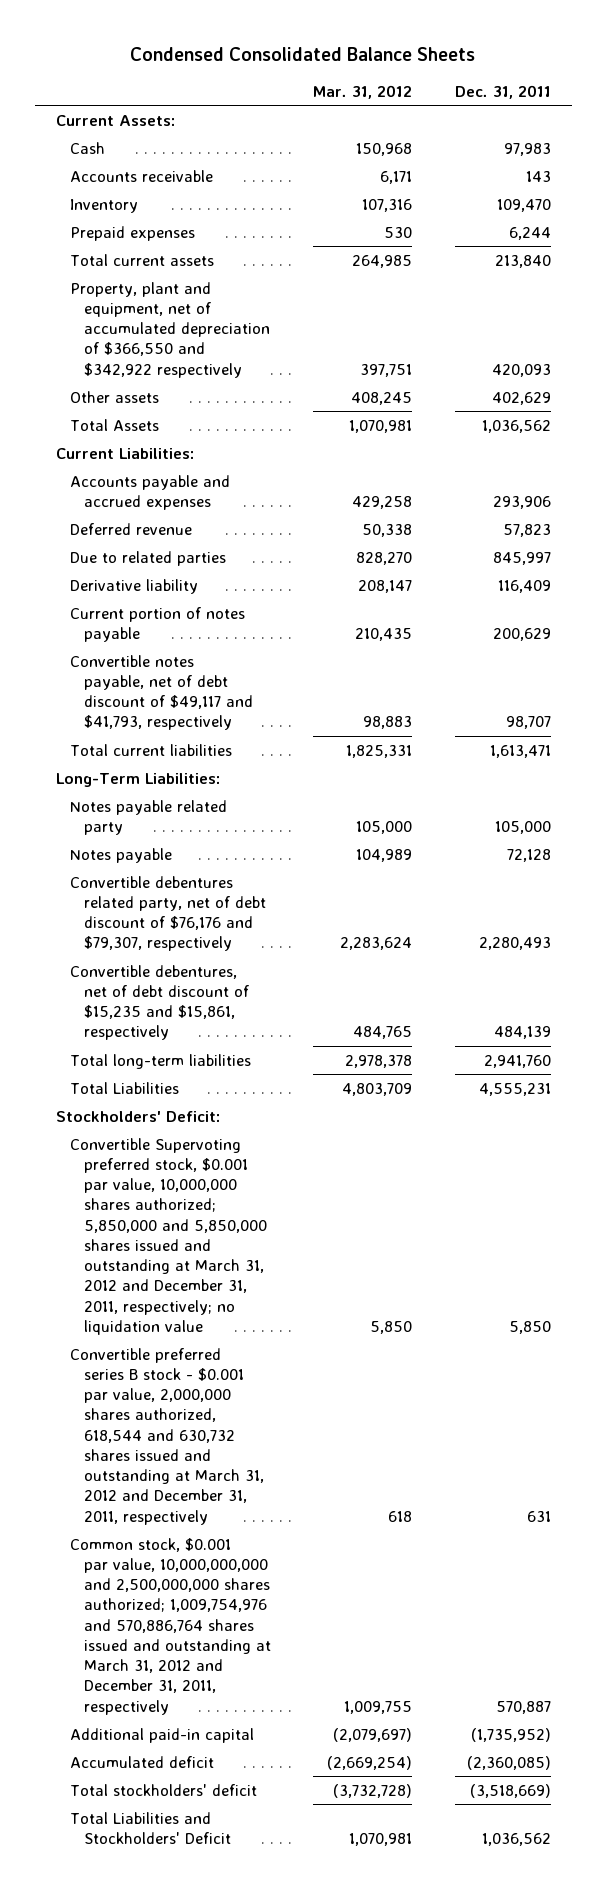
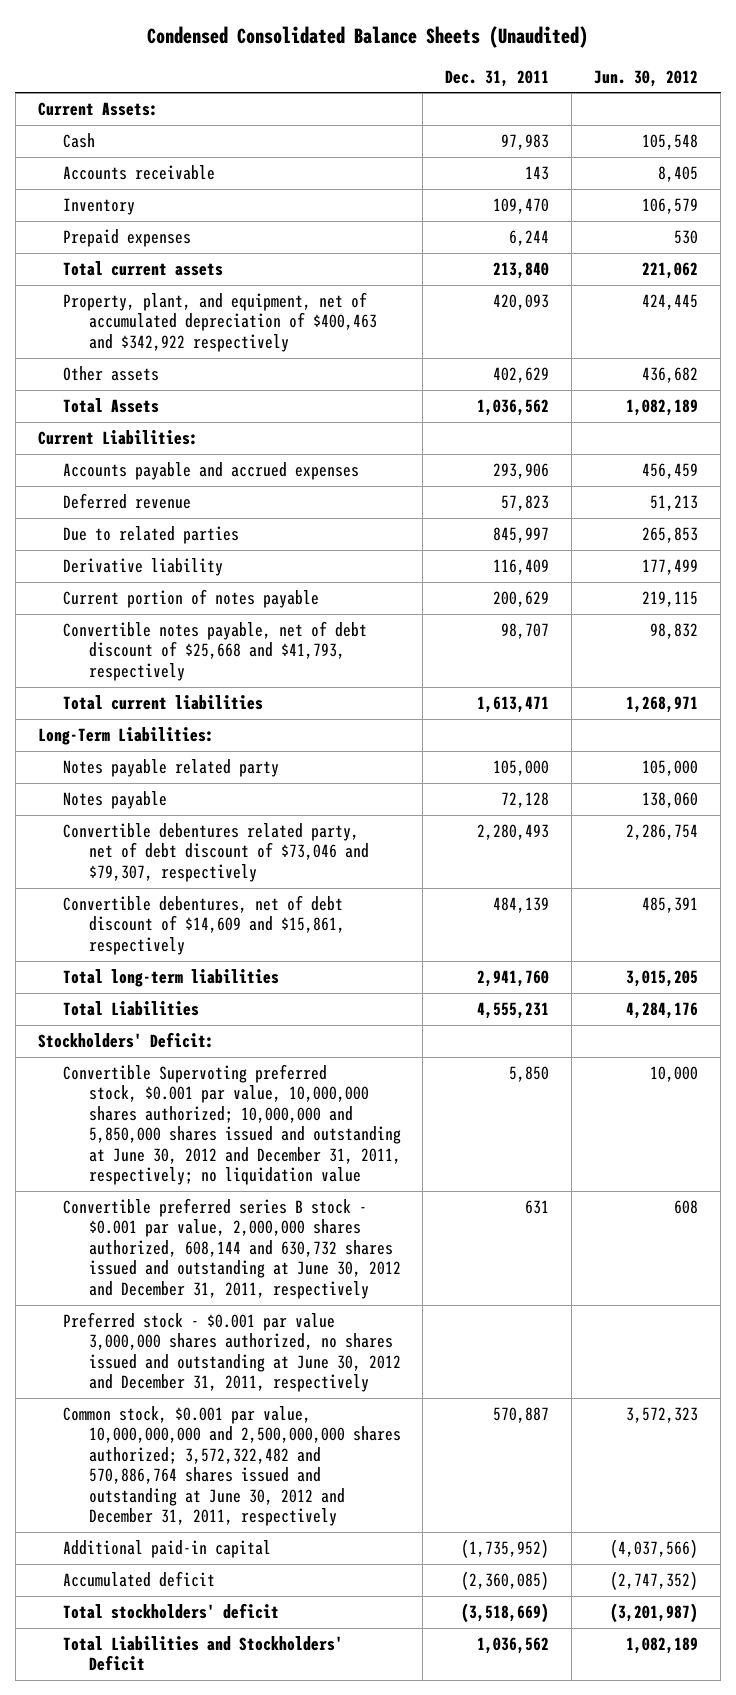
[130,46,476,61] Condensed Consolidated Balance Sheets -> [146,25,588,48] Condensed Consolidated Balance Sheets (Unaudited)
[313,84,413,99] Mar. 31, 2012 -> none
none -> [594,69,699,87] Jun. 30, 2012
[69,281,271,378] Property, plant and equipment, net of accumulated depreciation of $366,550 and $342,922 respectively -> [63,292,377,352] Property, plant, and equipment, net of accumulated depreciation of $400,463 and $342,922 respectively
[69,654,254,731] Convertible notes payable, net of debt discount of $49,117 and $41,793, respectively -> [63,621,368,681] Convertible notes payable, net of debt discount of $25,668 and $41,793, respectively
[69,875,267,952] Convertible debentures related party, net of debt discount of $76,176 and $79,307, respectively -> [63,823,369,882] Convertible debentures related party, net of debt discount of $73,046 and $79,307, respectively
[69,964,250,1041] Convertible debentures, net of debt discount of $15,235 and $15,861, respectively -> [63,895,345,955] Convertible debentures, net of debt discount of $14,609 and $15,861, respectively
[69,1137,268,1335] Convertible Supervoting preferred stock, $0.001 par value, 10,000,000 shares authorized; 5,850,000 and 5,850,000 shares issued and outstanding at March 31, 2012 and December 31, 2011, respectively; no liquidation value -> [63,1064,401,1186] Convertible Supervoting preferred stock, $0.001 par value, 10,000,000 shares authorized; 10,000,000 and 5,850,000 shares issued and outstanding at June 30, 2012 and December 31, 2011, respectively; no liquidation value
[69,1347,265,1525] Convertible preferred series B stock - $0.001 par value, 2,000,000 shares authorized, 618,544 and 630,732 shares issued and outstanding at March 31, 2012 and December 31, 2011, respectively -> [63,1198,401,1299] Convertible preferred series B stock - $0.001 par value, 2,000,000 shares authorized, 608,144 and 630,732 shares issued and outstanding at June 30, 2012 and December 31, 2011, respectively
none -> [63,1312,401,1393] Preferred stock - $0.001 par value 3,000,000 shares authorized, no shares issued and outstanding at June 30, 2012 and December 31, 2011, respectively
[69,1537,272,1715] Common stock, $0.001 par value, 10,000,000,000 and 2,500,000,000 shares authorized; 1,009,754,976 and 570,886,764 shares issued and outstanding at March 31, 2012 and December 31, 2011, respectively -> [63,1406,401,1527] Common stock, $0.001 par value, 10,000,000,000 and 2,500,000,000 shares authorized; 3,572,322,482 and 570,886,764 shares issued and outstanding at June 30, 2012 and December 31, 2011, respectively

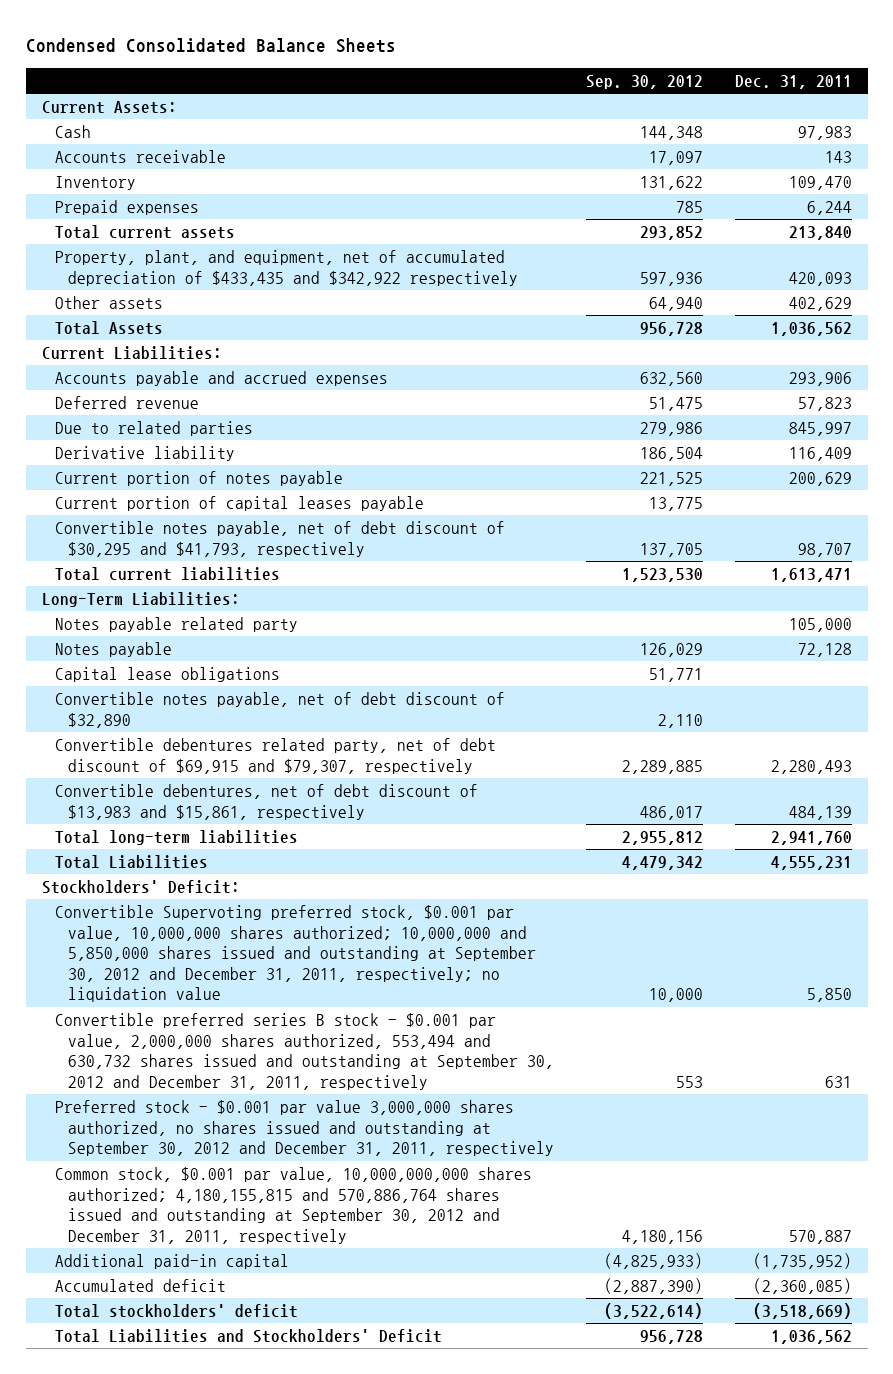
[146,25,588,48] Condensed Consolidated Balance Sheets (Unaudited) -> [25,38,396,54] Condensed Consolidated Balance Sheets
[594,69,699,87] Jun. 30, 2012 -> none
none -> [585,74,703,89] Sep. 30, 2012
[63,292,377,352] Property, plant, and equipment, net of accumulated depreciation of $400,463 and $342,922 respectively -> [54,250,519,286] Property, plant, and equipment, net of accumulated depreciation of $433,435 and $342,922 respectively
none -> [54,496,424,512] Current portion of capital leases payable
[63,621,368,681] Convertible notes payable, net of debt discount of $25,668 and $41,793, respectively -> [54,521,505,557] Convertible notes payable, net of debt discount of $30,295 and $41,793, respectively
none -> [54,667,280,683] Capital lease obligations
none -> [54,692,505,728] Convertible notes payable, net of debt discount of $32,890
[63,823,369,882] Convertible debentures related party, net of debt discount of $73,046 and $79,307, respectively -> [54,738,496,774] Convertible debentures related party, net of debt discount of $69,915 and $79,307, respectively
[63,895,345,955] Convertible debentures, net of debt discount of $14,609 and $15,861, respectively -> [54,784,478,820] Convertible debentures, net of debt discount of $13,983 and $15,861, respectively
[63,1064,401,1186] Convertible Supervoting preferred stock, $0.001 par value, 10,000,000 shares authorized; 10,000,000 and 5,850,000 shares issued and outstanding at June 30, 2012 and December 31, 2011, respectively; no liquidation value -> [54,905,537,1003] Convertible Supervoting preferred stock, $0.001 par value, 10,000,000 shares authorized; 10,000,000 and 5,850,000 shares issued and outstanding at September 30, 2012 and December 31, 2011, respectively; no liquidation value
[63,1198,401,1299] Convertible preferred series B stock - $0.001 par value, 2,000,000 shares authorized, 608,144 and 630,732 shares issued and outstanding at June 30, 2012 and December 31, 2011, respectively -> [54,1013,555,1090] Convertible preferred series B stock - $0.001 par value, 2,000,000 shares authorized, 553,494 and 630,732 shares issued and outstanding at September 30, 2012 and December 31, 2011, respectively
[63,1312,401,1393] Preferred stock - $0.001 par value 3,000,000 shares authorized, no shares issued and outstanding at June 30, 2012 and December 31, 2011, respectively -> [54,1100,555,1157] Preferred stock - $0.001 par value 3,000,000 shares authorized, no shares issued and outstanding at September 30, 2012 and December 31, 2011, respectively
[63,1406,401,1527] Common stock, $0.001 par value, 10,000,000,000 and 2,500,000,000 shares authorized; 3,572,322,482 and 570,886,764 shares issued and outstanding at June 30, 2012 and December 31, 2011, respectively -> [54,1167,532,1244] Common stock, $0.001 par value, 10,000,000,000 shares authorized; 4,180,155,815 and 570,886,764 shares issued and outstanding at September 30, 2012 and December 31, 2011, respectively

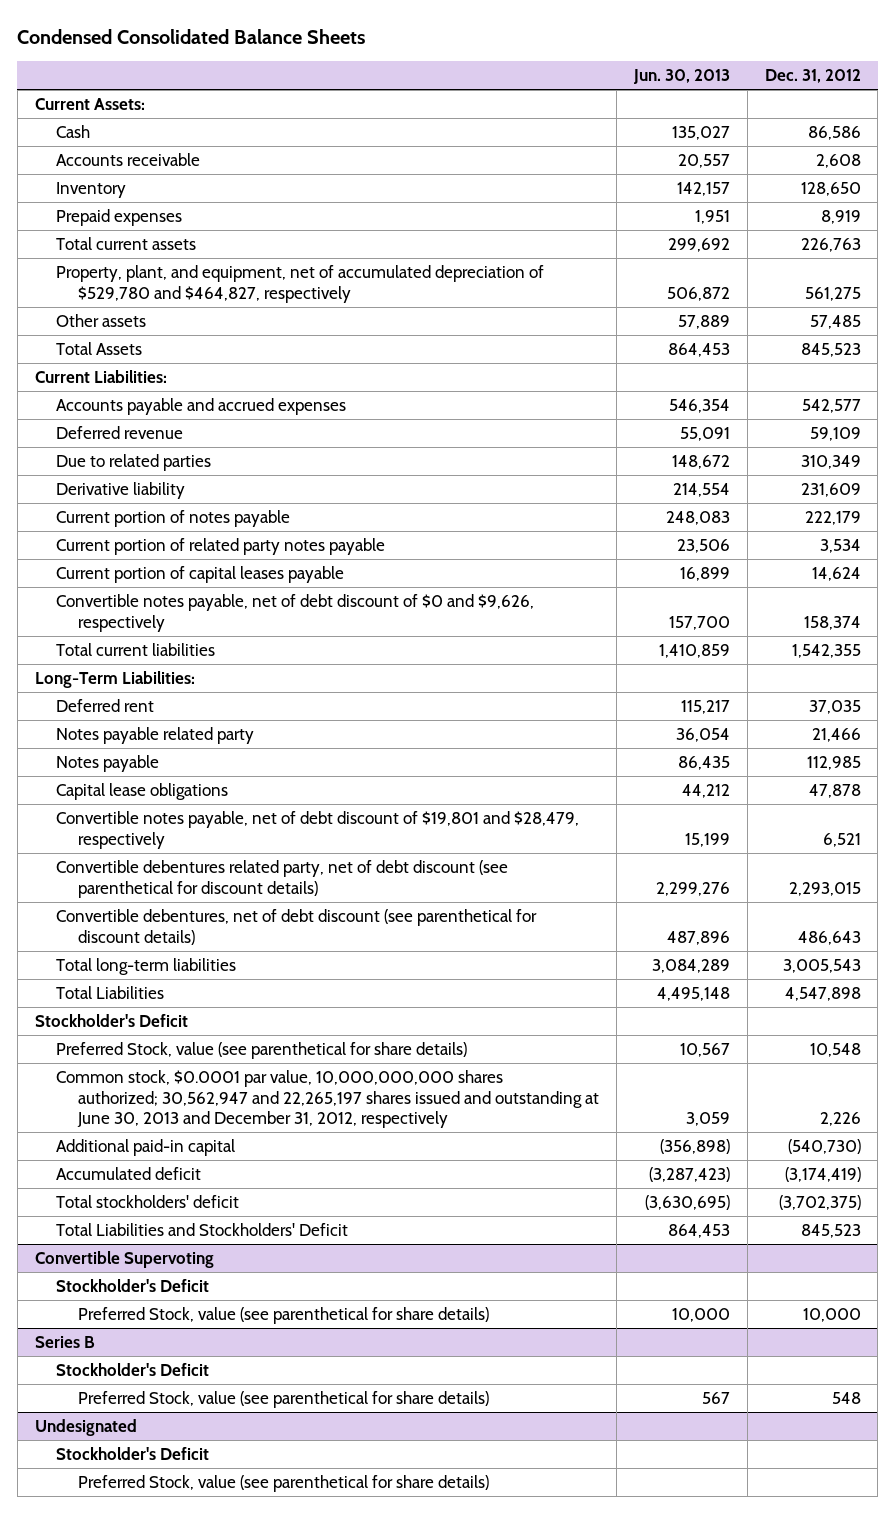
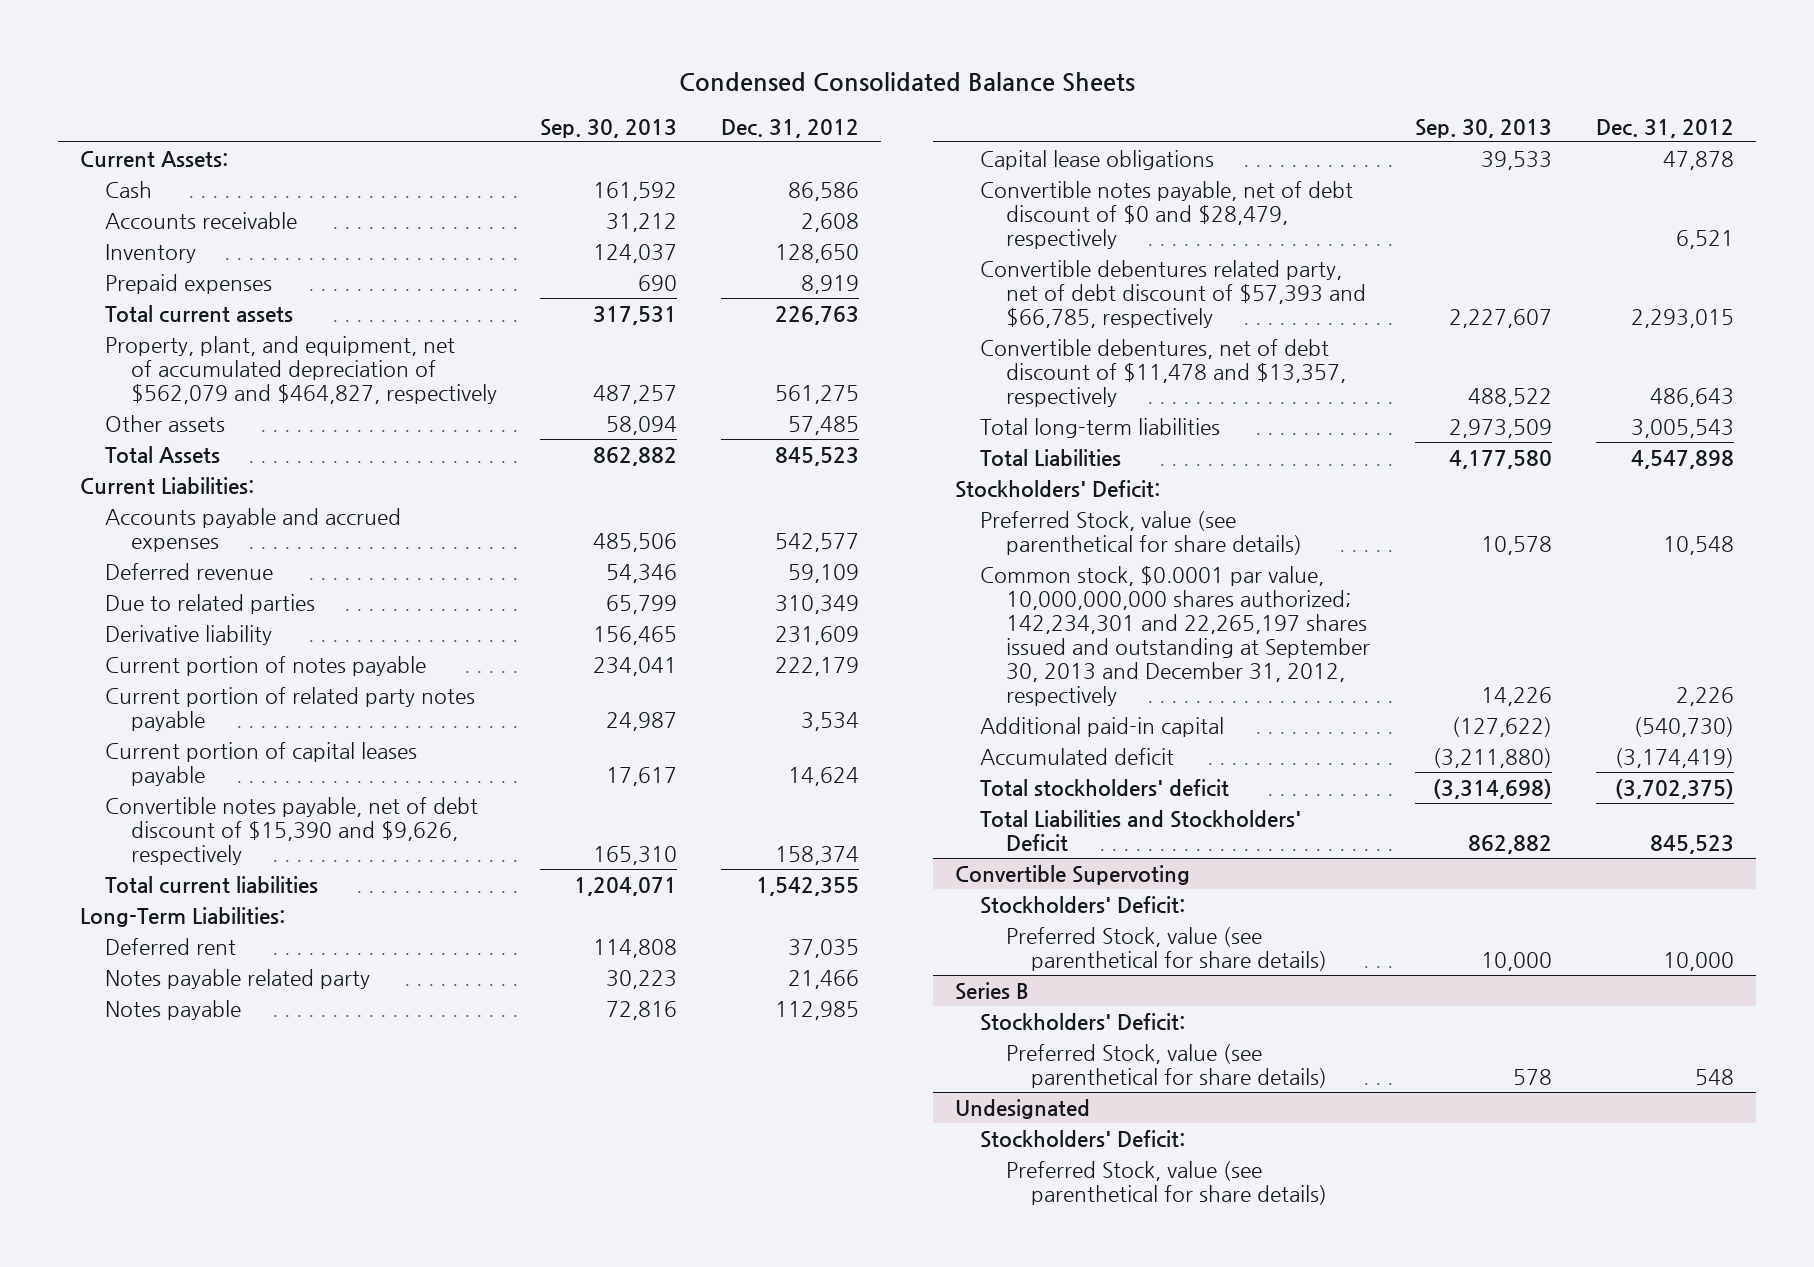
[633,69,731,85] Jun. 30, 2013 -> none
none -> [540,118,678,138] Sep. 30, 2013
[56,265,545,303] Property, plant, and equipment, net of accumulated depreciation of $529,780 and $464,827, respectively -> [105,335,497,404] Property, plant, and equipment, net of accumulated depreciation of $562,079 and $464,827, respectively
[56,594,535,632] Convertible notes payable, net of debt discount of $0 and $9,626, respectively -> [105,796,479,865] Convertible notes payable, net of debt discount of $15,390 and $9,626, respectively
[56,811,580,849] Convertible notes payable, net of debt discount of $19,801 and $28,479, respectively -> [980,180,1354,249] Convertible notes payable, net of debt discount of $0 and $28,479, respectively
[56,860,509,898] Convertible debentures related party, net of debt discount (see parenthetical for discount details) -> [980,259,1366,328] Convertible debentures related party, net of debt discount of $57,393 and $66,785, respectively
[56,909,538,945] Convertible debentures, net of debt discount (see parenthetical for discount details) -> [980,338,1346,407] Convertible debentures, net of debt discount of $11,478 and $13,357, respectively
[34,1014,188,1028] Stockholder's Deficit -> [954,479,1160,498] Stockholders' Deficit:
[56,1070,600,1129] Common stock, $0.0001 par value, 10,000,000,000 shares authorized; 30,562,947 and 22,265,197 shares issued and outstanding at June 30, 2013 and December 31, 2012, respectively -> [980,565,1370,706] Common stock, $0.0001 par value, 10,000,000,000 shares authorized; 142,234,301 and 22,265,197 shares issued and outstanding at September 30, 2013 and December 31, 2012, respectively
[56,1279,210,1293] Stockholder's Deficit -> [980,895,1186,914] Stockholders' Deficit:
[56,1363,210,1377] Stockholder's Deficit -> [980,1012,1186,1031] Stockholders' Deficit:
[56,1447,210,1461] Stockholder's Deficit -> [980,1129,1186,1148] Stockholders' Deficit:

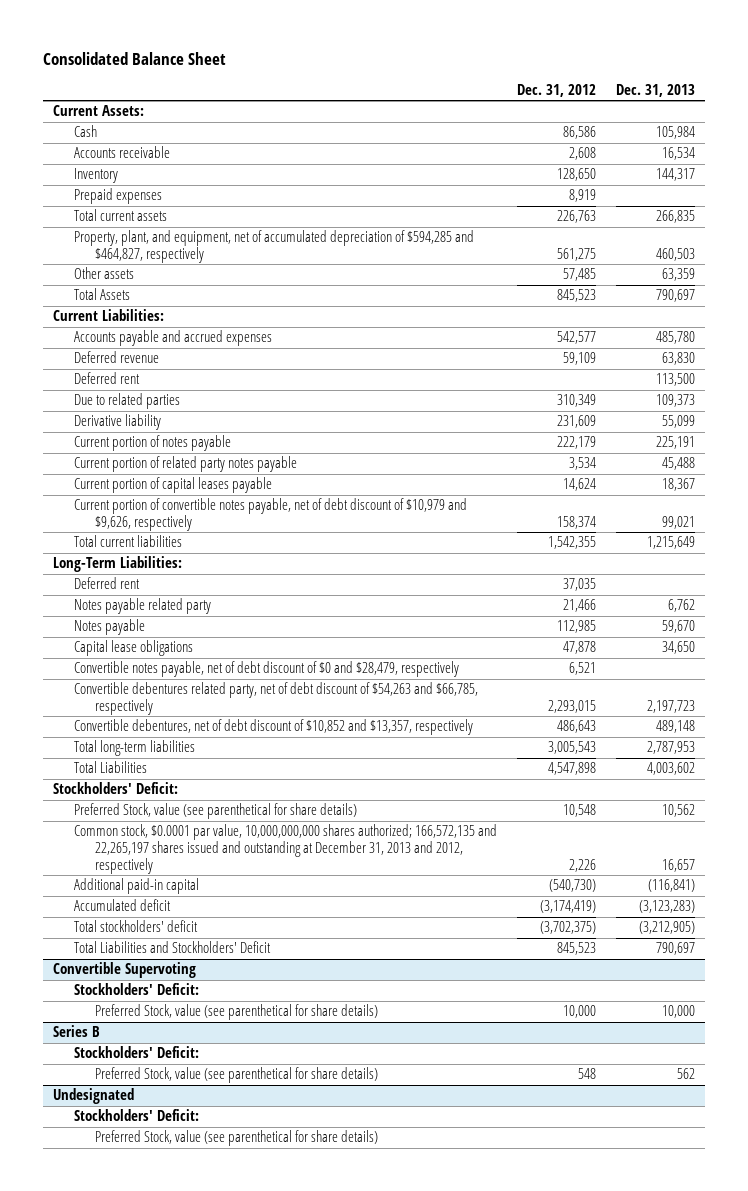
[679,72,1136,93] Condensed Consolidated Balance Sheets -> [42,52,226,66] Consolidated Balance Sheet
[540,118,678,138] Sep. 30, 2013 -> none
none -> [615,84,695,98] Dec. 31, 2013
[105,335,497,404] Property, plant, and equipment, net of accumulated depreciation of $562,079 and $464,827, respectively -> [74,230,475,264] Property, plant, and equipment, net of accumulated depreciation of $594,285 and $464,827, respectively
none -> [74,372,141,385] Deferred rent
[105,796,479,865] Convertible notes payable, net of debt discount of $15,390 and $9,626, respectively -> [74,498,468,532] Current portion of convertible notes payable, net of debt discount of $10,979 and $9,626, respectively
[980,259,1366,328] Convertible debentures related party, net of debt discount of $57,393 and $66,785, respectively -> [74,682,479,716] Convertible debentures related party, net of debt discount of $54,263 and $66,785, respectively
[980,338,1346,407] Convertible debentures, net of debt discount of $11,478 and $13,357, respectively -> [74,719,474,736] Convertible debentures, net of debt discount of $10,852 and $13,357, respectively
[980,565,1370,706] Common stock, $0.0001 par value, 10,000,000,000 shares authorized; 142,234,301 and 22,265,197 shares issued and outstanding at September 30, 2013 and December 31, 2012, respectively -> [74,824,498,874] Common stock, $0.0001 par value, 10,000,000,000 shares authorized; 166,572,135 and 22,265,197 shares issued and outstanding at December 31, 2013 and 2012, respectively

